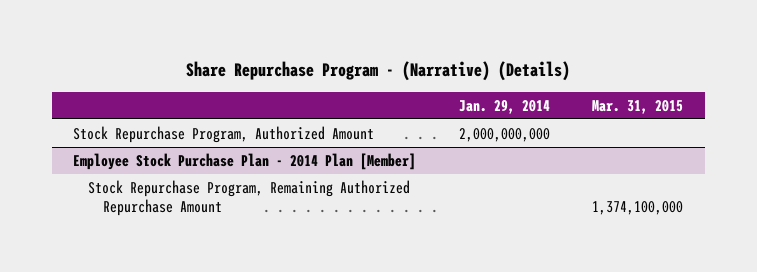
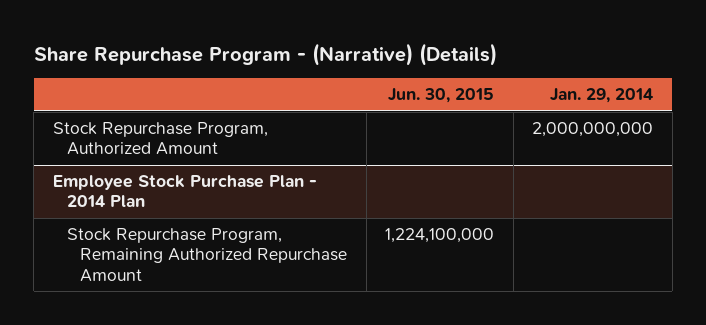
[592,99,684,114] Mar. 31, 2015 -> none
none -> [388,88,495,104] Jun. 30, 2015
[73,152,417,170] Employee Stock Purchase Plan - 2014 Plan [Member] -> [52,175,317,208] Employee Stock Purchase Plan - 2014 Plan

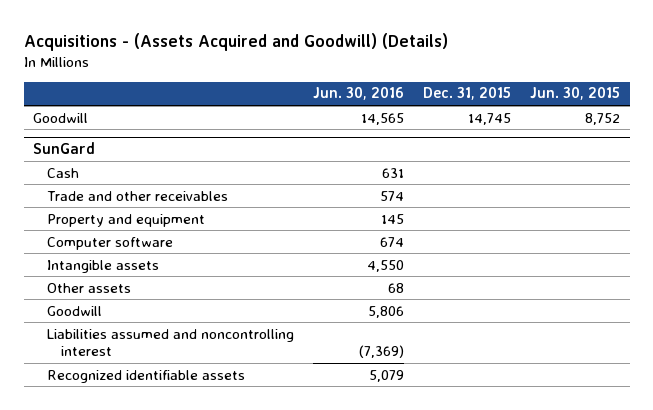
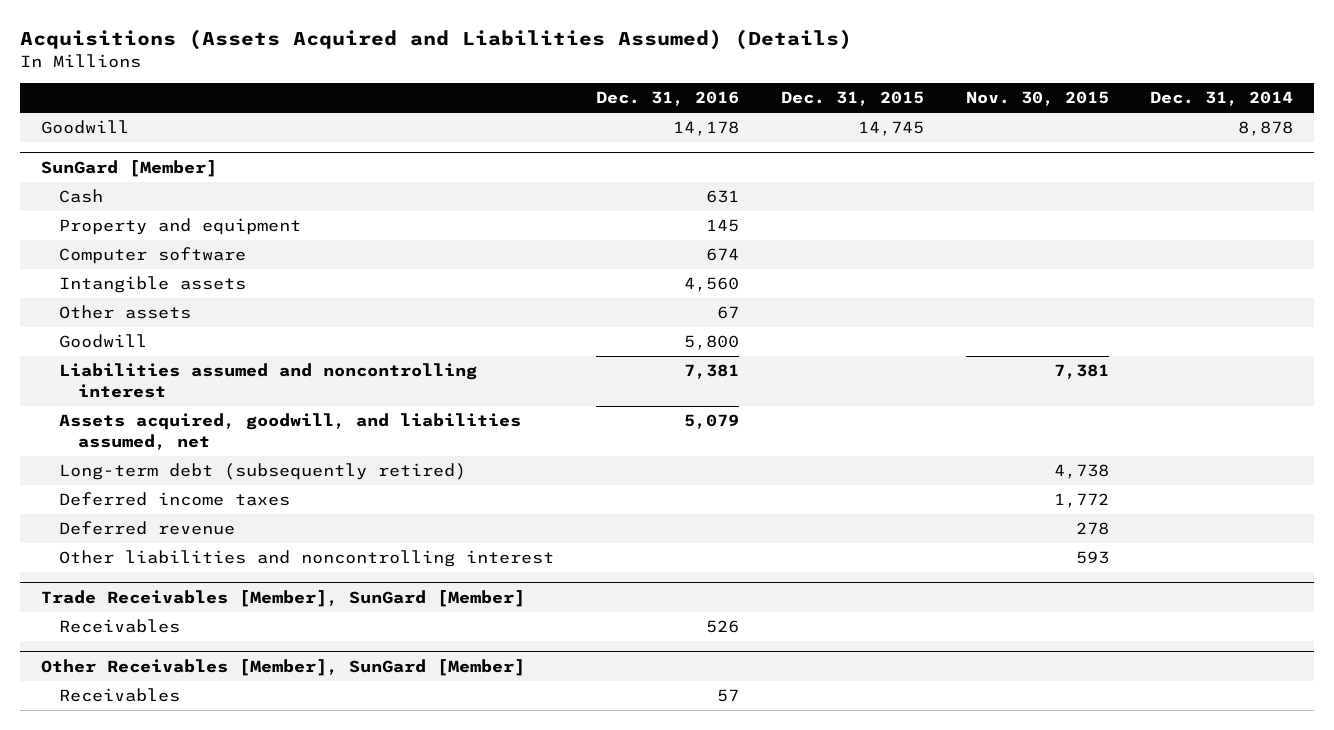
[23,32,448,51] Acquisitions - (Assets Acquired and Goodwill) (Details) -> [19,28,852,50] Acquisitions (Assets Acquired and Liabilities Assumed) (Details)
[313,87,405,101] Jun. 30, 2016 -> none
[530,87,621,101] Jun. 30, 2015 -> none
none -> [596,91,740,107] Dec. 31, 2016
none -> [965,91,1109,107] Nov. 30, 2015
none -> [1150,91,1294,107] Dec. 31, 2014
[33,142,96,155] SunGard -> [40,159,217,177] SunGard [Member]
[47,190,229,201] Trade and other receivables -> none
[47,369,246,383] Recognized identifiable assets -> [59,413,522,451] Assets acquired, goodwill, and liabilities assumed, net
none -> [59,463,467,481] Long-term debt (subsequently retired)
none -> [59,492,291,507] Deferred income taxes
none -> [59,521,236,536] Deferred revenue
none -> [59,550,555,568] Other liabilities and noncontrolling interest
none -> [40,589,525,607] Trade Receivables [Member], SunGard [Member]
none -> [59,619,181,634] Receivables
none -> [40,658,525,676] Other Receivables [Member], SunGard [Member]
none -> [59,688,181,703] Receivables

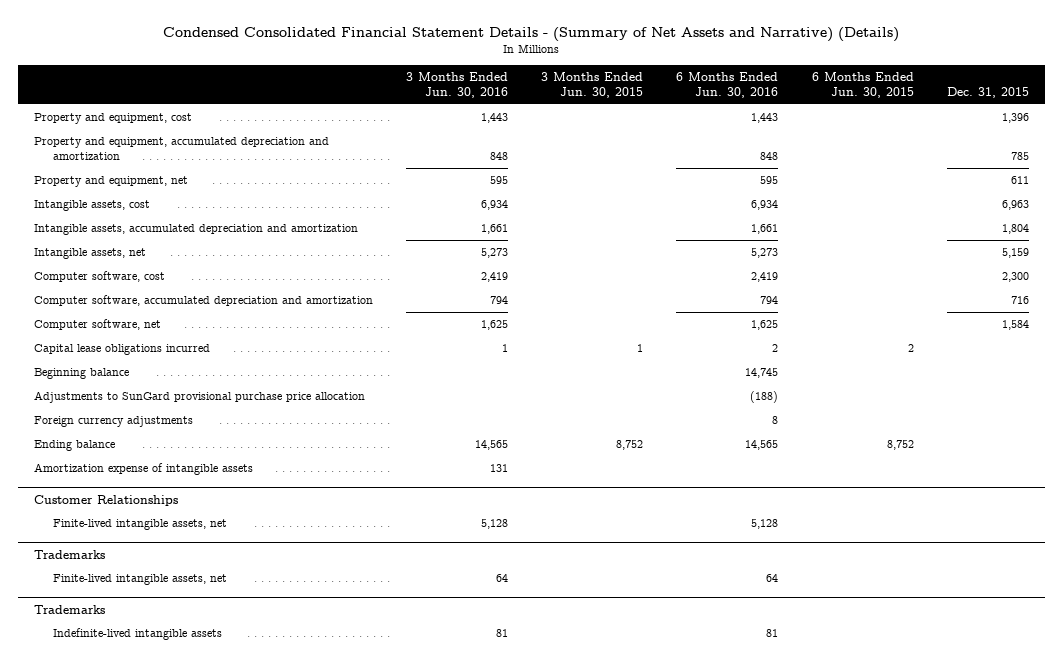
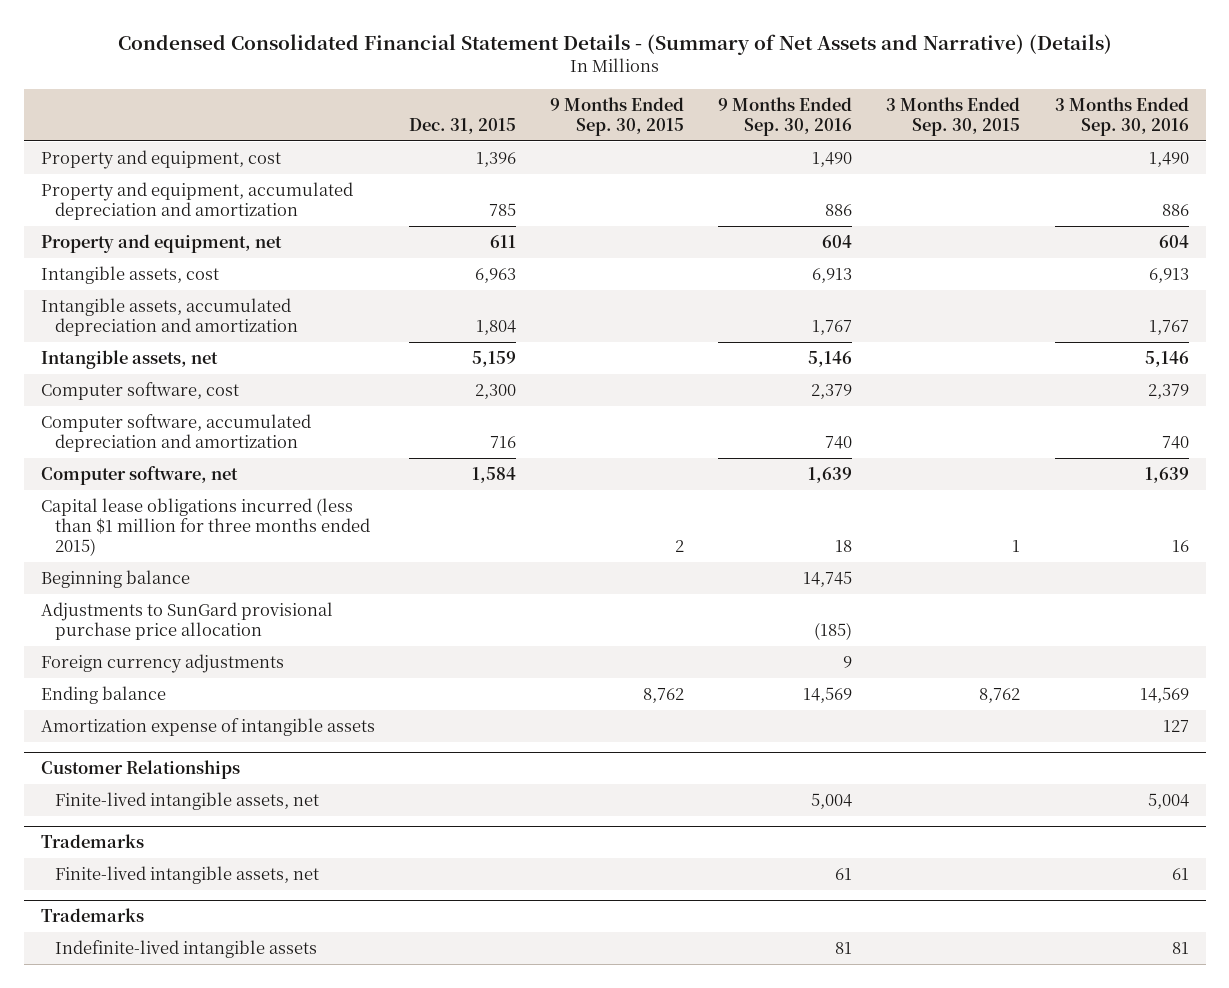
[406,71,509,99] 3 Months Ended Jun. 30, 2016 -> none
[541,71,644,99] 3 Months Ended Jun. 30, 2015 -> none
[676,71,779,99] 6 Months Ended Jun. 30, 2016 -> none
[811,71,914,99] 6 Months Ended Jun. 30, 2015 -> none
none -> [550,96,685,137] 9 Months Ended Sep. 30, 2015
none -> [718,96,853,137] 9 Months Ended Sep. 30, 2016
none -> [886,96,1021,137] 3 Months Ended Sep. 30, 2015
none -> [1054,96,1189,137] 3 Months Ended Sep. 30, 2016
[34,344,211,356] Capital lease obligations incurred -> [40,497,370,557] Capital lease obligations incurred (less than $1 million for three months ended 2015)

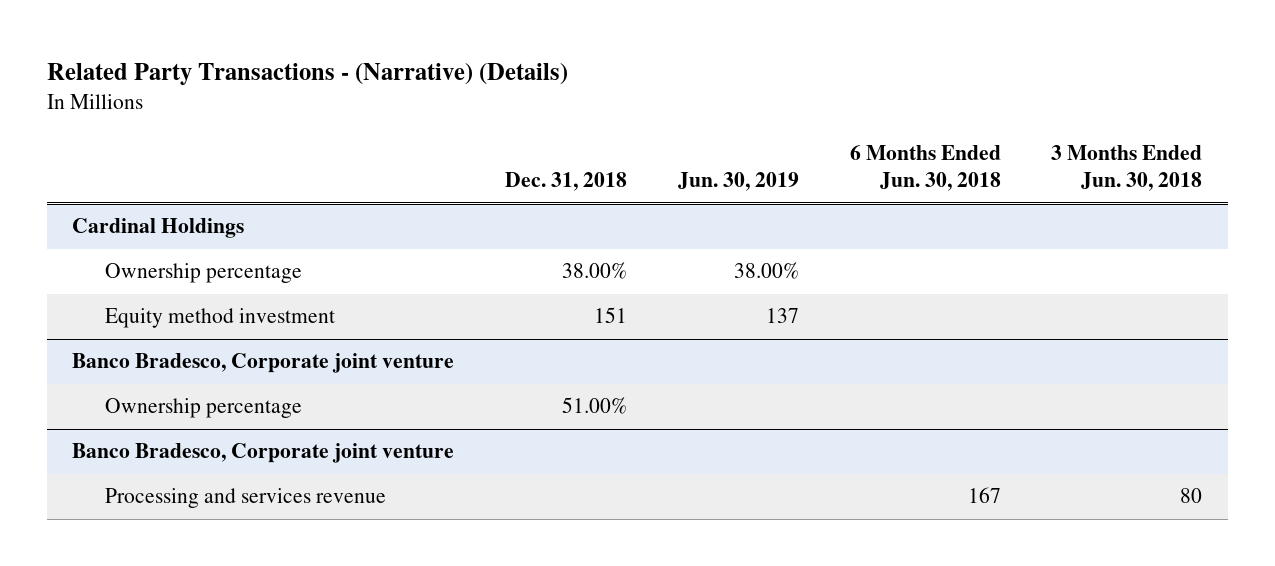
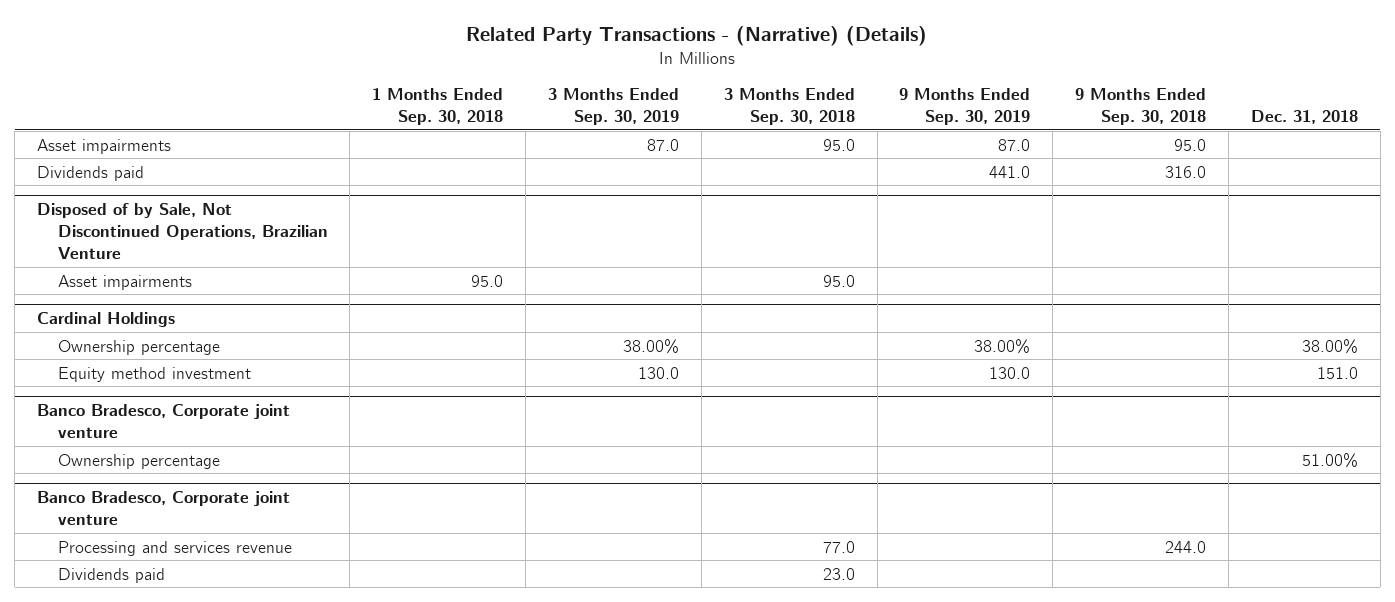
[677,172,799,192] Jun. 30, 2019 -> none
[849,144,1001,192] 6 Months Ended Jun. 30, 2018 -> none
[1051,144,1203,192] 3 Months Ended Jun. 30, 2018 -> none
none -> [372,88,504,126] 1 Months Ended Sep. 30, 2018
none -> [548,88,680,126] 3 Months Ended Sep. 30, 2019
none -> [723,88,855,126] 3 Months Ended Sep. 30, 2018
none -> [899,88,1031,126] 9 Months Ended Sep. 30, 2019
none -> [1075,88,1207,126] 9 Months Ended Sep. 30, 2018
none -> [37,138,172,154] Asset impairments
none -> [37,165,145,181] Dividends paid
none -> [37,203,328,260] Disposed of by Sale, Not Discontinued Operations, Brazilian Venture
none -> [57,274,192,290] Asset impairments
[593,307,627,324] 151 -> [1316,366,1358,379] 151.0
none -> [57,567,165,583] Dividends paid

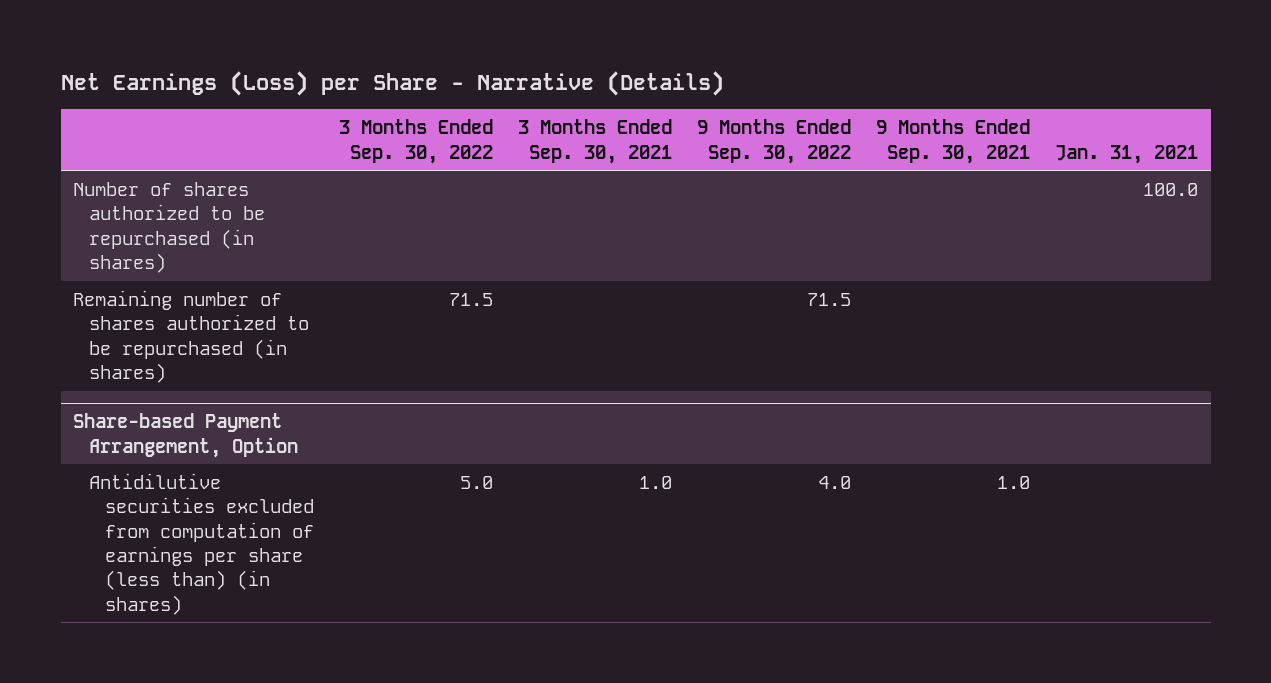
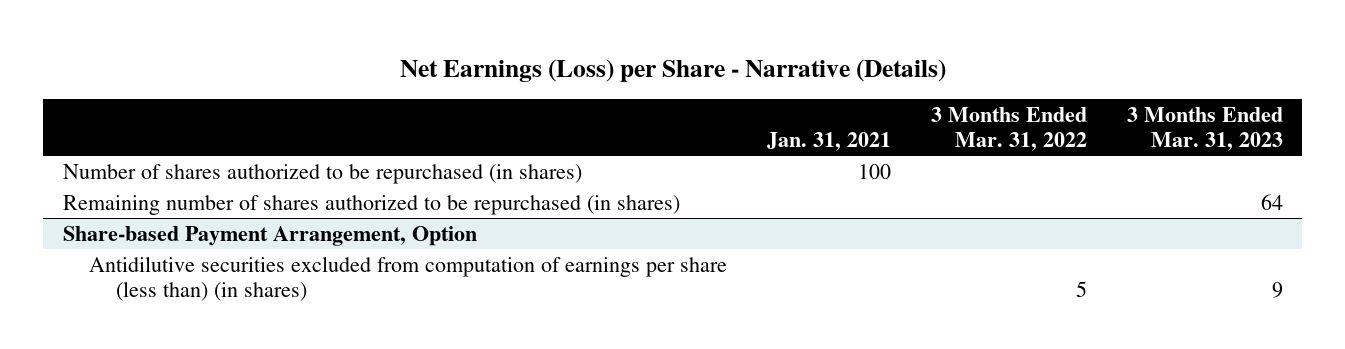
[339,119,494,164] 3 Months Ended Sep. 30, 2022 -> none
[518,119,673,164] 3 Months Ended Sep. 30, 2021 -> none
[697,119,852,164] 9 Months Ended Sep. 30, 2022 -> none
[876,119,1031,164] 9 Months Ended Sep. 30, 2021 -> none
none -> [930,106,1087,152] 3 Months Ended Mar. 31, 2022
none -> [1126,106,1283,152] 3 Months Ended Mar. 31, 2023
[1143,183,1199,197] 100.0 -> [857,163,891,179] 100

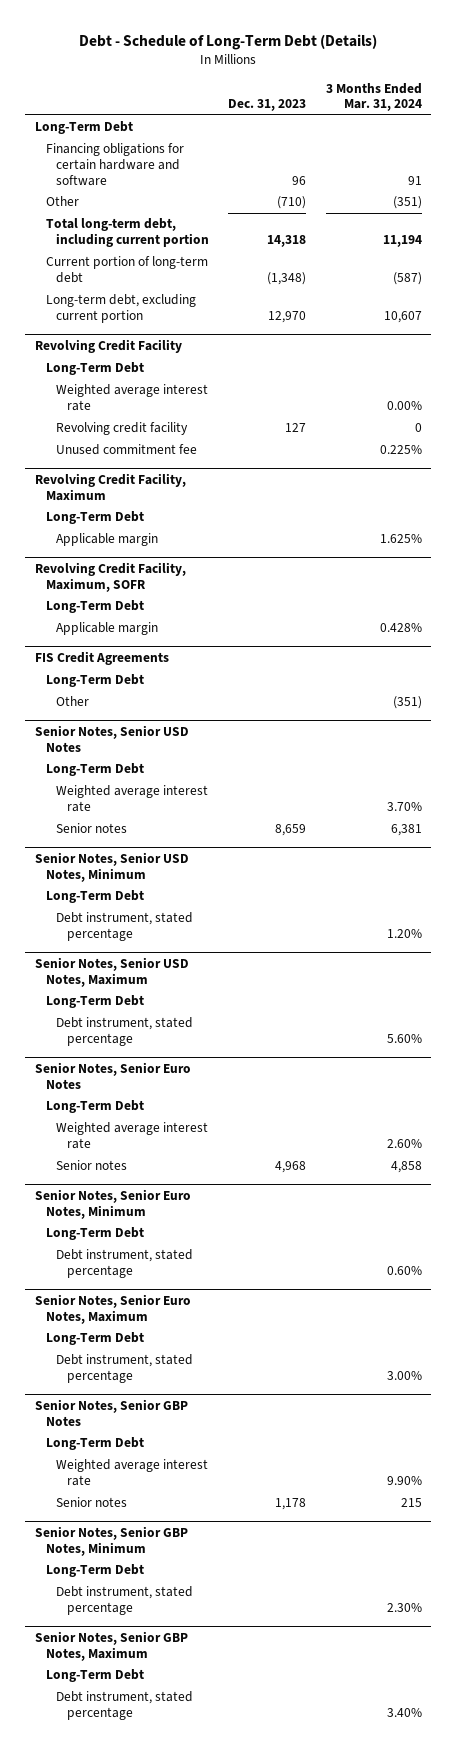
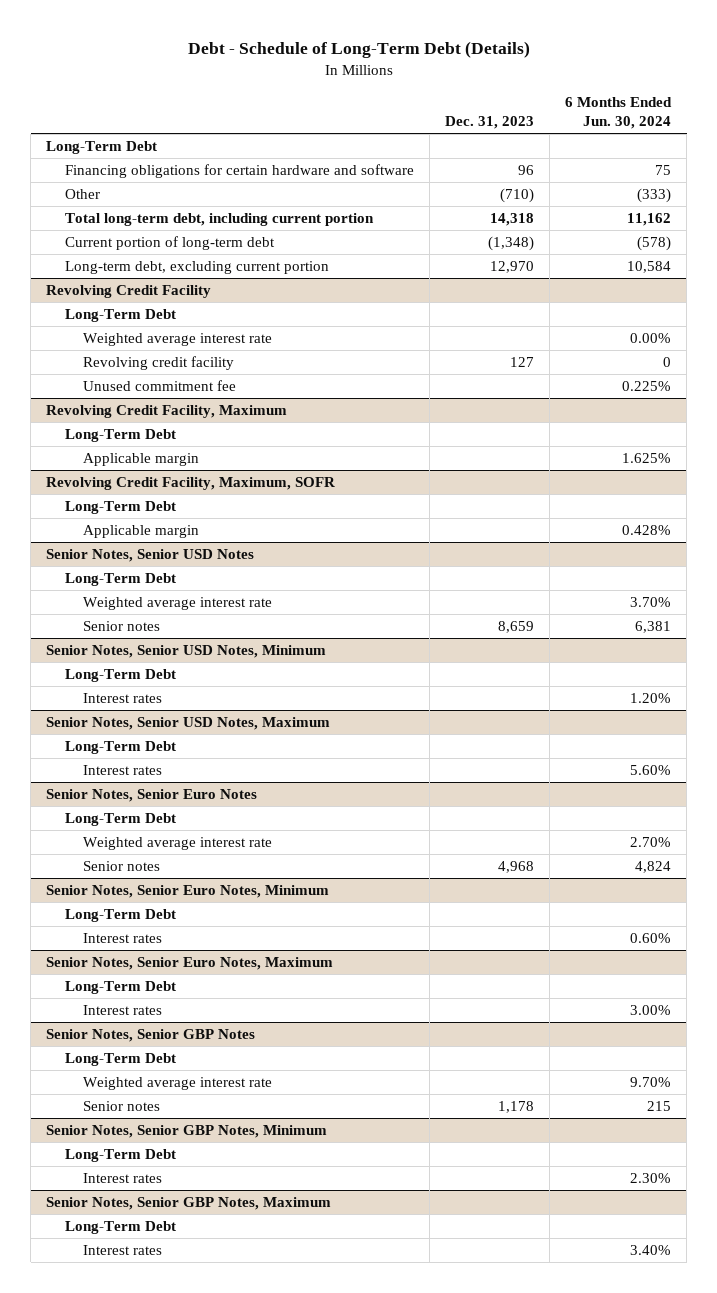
[325,82,422,112] 3 Months Ended Mar. 31, 2024 -> none
none -> [565,96,673,130] 6 Months Ended Jun. 30, 2024
[34,651,169,666] FIS Credit Agreements -> none
[45,674,144,688] Long-Term Debt -> none
[56,696,90,707] Other -> none
[56,912,194,942] Debt instrument, stated percentage -> [83,693,163,704] Interest rates
[56,1017,194,1047] Debt instrument, stated percentage -> [83,765,163,776] Interest rates
[56,1249,194,1279] Debt instrument, stated percentage -> [83,933,163,944] Interest rates
[56,1354,194,1384] Debt instrument, stated percentage -> [83,1005,163,1016] Interest rates
[56,1586,194,1616] Debt instrument, stated percentage -> [83,1173,163,1184] Interest rates
[56,1691,194,1721] Debt instrument, stated percentage -> [83,1245,163,1256] Interest rates

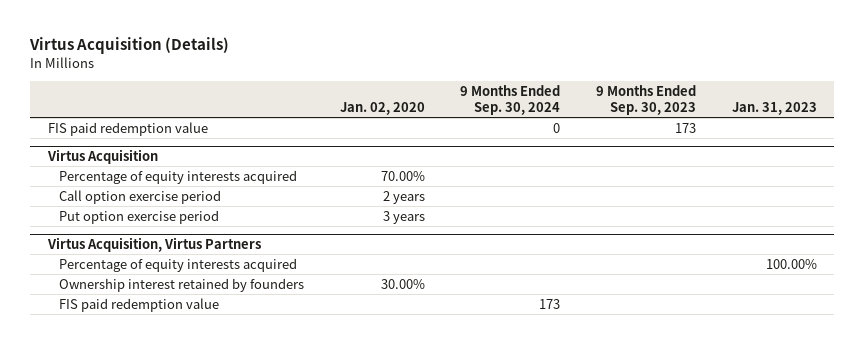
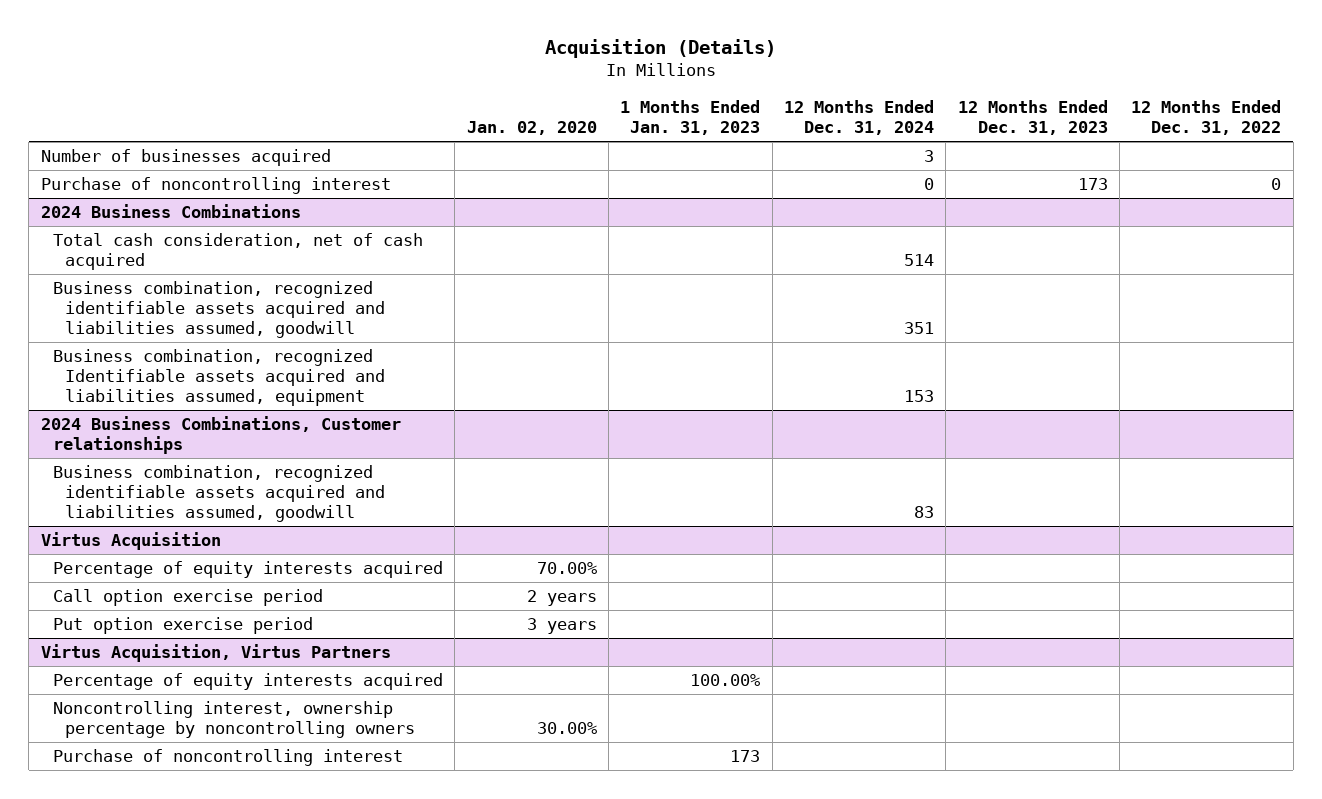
[29,37,230,55] Virtus Acquisition (Details) -> [545,39,777,59] Acquisition (Details)
[460,84,561,115] 9 Months Ended Sep. 30, 2024 -> none
[595,84,696,115] 9 Months Ended Sep. 30, 2023 -> none
[731,101,817,115] Jan. 31, 2023 -> none
none -> [620,99,761,135] 1 Months Ended Jan. 31, 2023
none -> [783,99,934,135] 12 Months Ended Dec. 31, 2024
none -> [957,99,1108,135] 12 Months Ended Dec. 31, 2023
none -> [1131,99,1282,135] 12 Months Ended Dec. 31, 2022
none -> [40,149,331,167] Number of businesses acquired
[48,121,209,136] FIS paid redemption value -> [40,177,391,195] Purchase of noncontrolling interest
none -> [40,204,301,219] 2024 Business Combinations
none -> [52,233,423,271] Total cash consideration, net of cash acquired
none -> [52,281,386,338] Business combination, recognized identifiable assets acquired and liabilities assumed, goodwill
none -> [52,349,386,406] Business combination, recognized Identifiable assets acquired and liabilities assumed, equipment
none -> [40,416,401,455] 2024 Business Combinations, Customer relationships
none -> [52,465,386,522] Business combination, recognized identifiable assets acquired and liabilities assumed, goodwill
[58,277,304,292] Ownership interest retained by founders -> [52,701,416,739] Noncontrolling interest, ownership percentage by noncontrolling owners
[58,297,219,312] FIS paid redemption value -> [52,749,403,767] Purchase of noncontrolling interest

